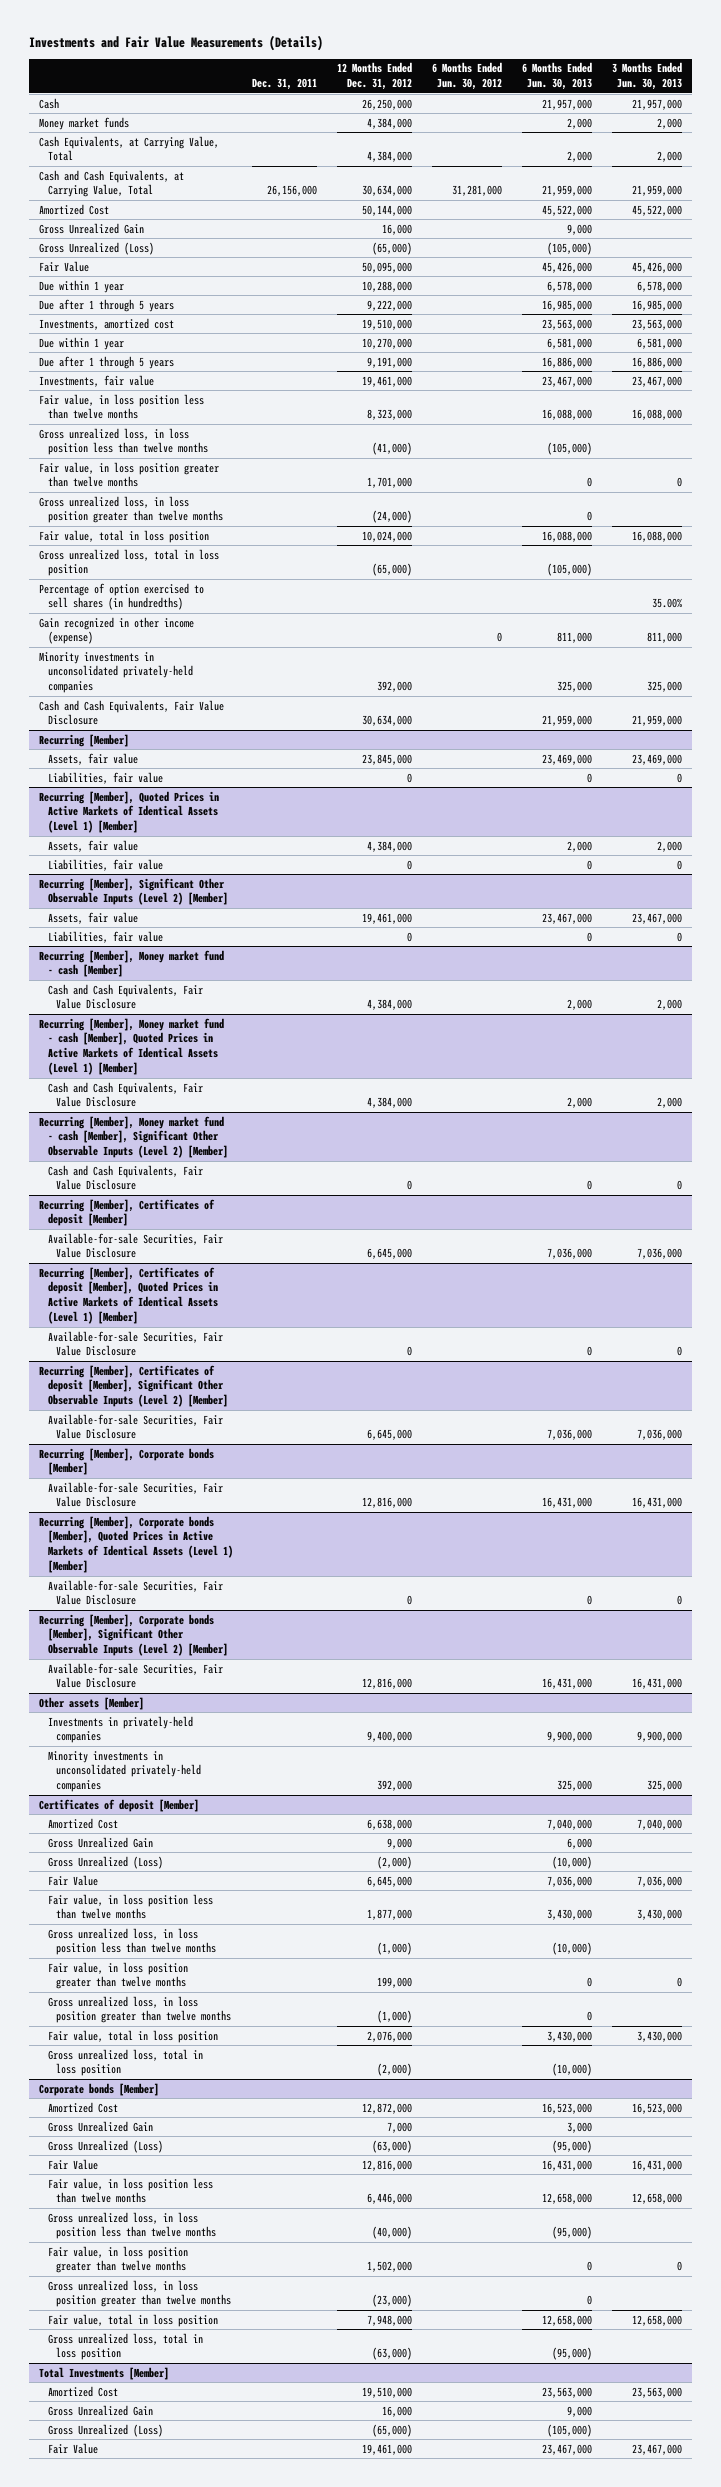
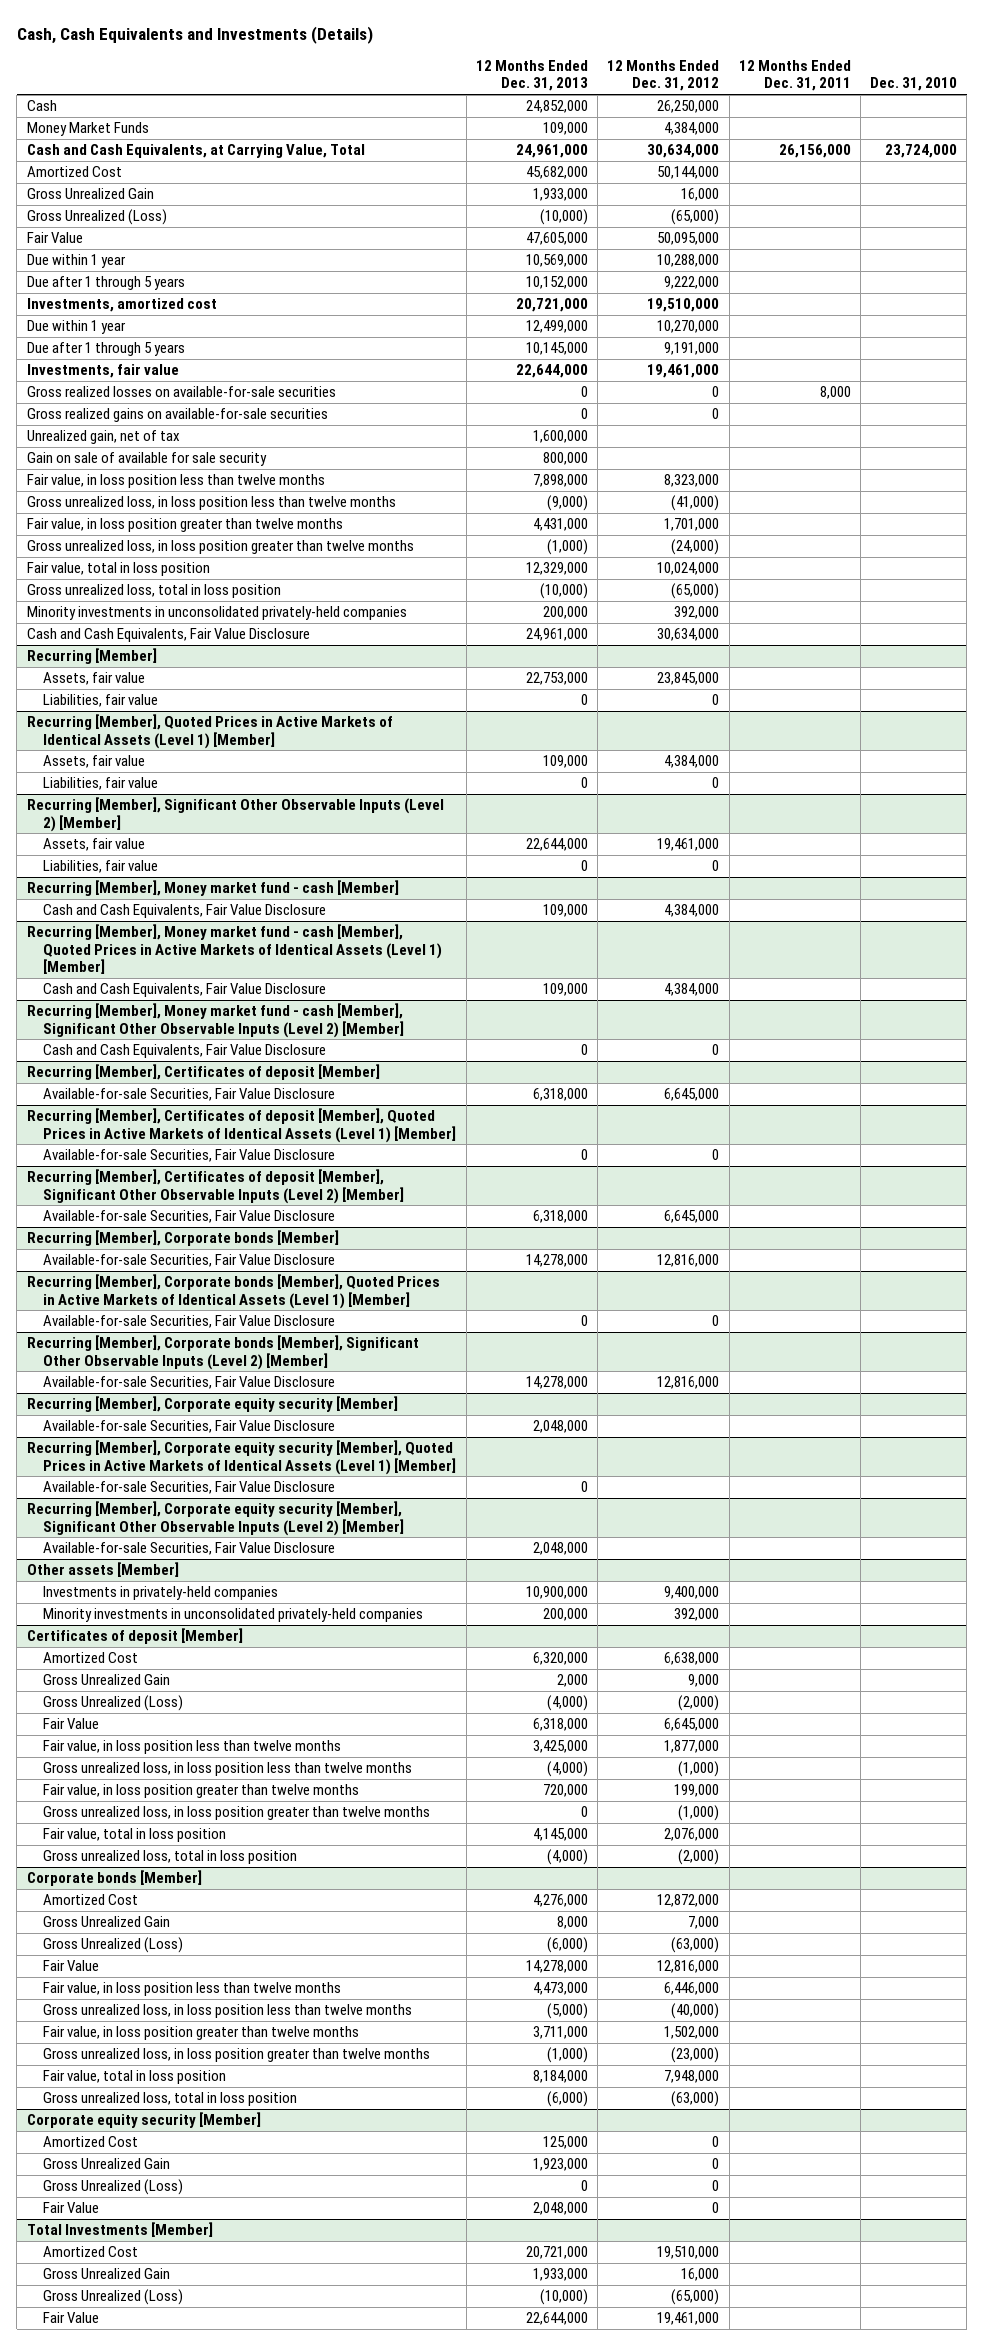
[29,35,324,52] Investments and Fair Value Measurements (Details) -> [16,26,373,45] Cash, Cash Equivalents and Investments (Details)
[252,78,318,91] Dec. 31, 2011 -> none
[432,62,503,91] 6 Months Ended Jun. 30, 2012 -> none
[521,62,592,91] 6 Months Ended Jun. 30, 2013 -> none
[611,62,682,91] 3 Months Ended Jun. 30, 2013 -> none
none -> [475,60,588,92] 12 Months Ended Dec. 31, 2013
none -> [738,60,851,92] 12 Months Ended Dec. 31, 2011
none -> [870,77,958,92] Dec. 31, 2010
[38,135,219,162] Cash Equivalents, at Carrying Value, Total -> none
[38,116,129,130] Money market funds -> [26,122,149,137] Money Market Funds
none -> [26,386,336,398] Gross realized losses on available-for-sale securities
none -> [26,408,328,423] Gross realized gains on available-for-sale securities
none -> [26,430,180,445] Unrealized gain, net of tax
none -> [26,452,267,467] Gain on sale of available for sale security
[38,582,204,611] Percentage of option exercised to sell shares (in hundredths) -> none
[38,616,194,645] Gain recognized in other income (expense) -> none
none -> [26,1396,398,1413] Recurring [Member], Corporate equity security [Member]
none -> [43,1420,336,1434] Available-for-sale Securities, Fair Value Disclosure
none -> [26,1440,457,1475] Recurring [Member], Corporate equity security [Member], Quoted Prices in Active Markets of Identical Assets (Level 1) [Member]
none -> [43,1481,336,1495] Available-for-sale Securities, Fair Value Disclosure
none -> [26,1501,405,1536] Recurring [Member], Corporate equity security [Member], Significant Other Observable Inputs (Level 2) [Member]
none -> [43,1542,336,1556] Available-for-sale Securities, Fair Value Disclosure
none -> [26,2112,261,2129] Corporate equity security [Member]
none -> [43,2136,139,2148] Amortized Cost
none -> [43,2158,171,2170] Gross Unrealized Gain
none -> [43,2179,184,2196] Gross Unrealized (Loss)
none -> [43,2202,100,2214] Fair Value

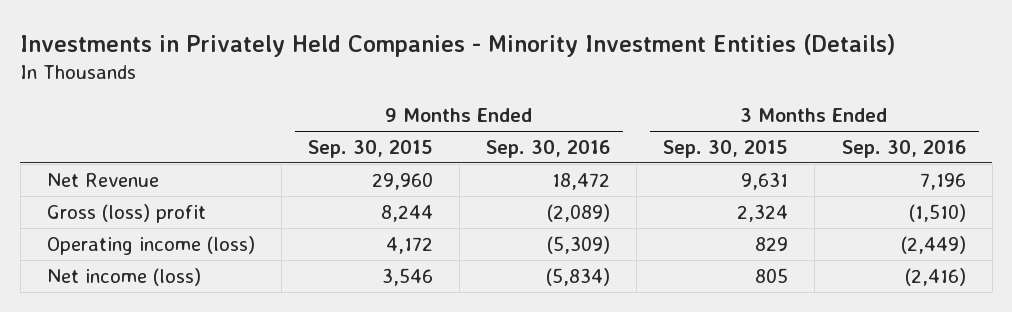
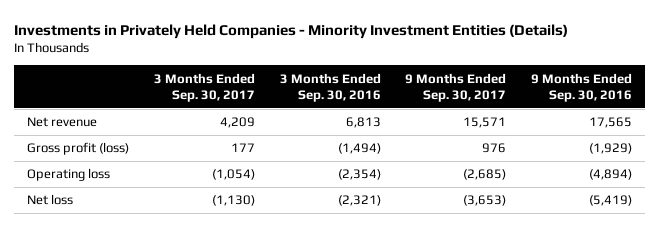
[308,139,434,158] Sep. 30, 2015 -> none
[663,139,789,158] Sep. 30, 2015 -> none
none -> [153,72,255,102] 3 Months Ended Sep. 30, 2017
none -> [405,72,507,102] 9 Months Ended Sep. 30, 2017
[46,172,159,187] Net Revenue -> [26,117,97,128] Net revenue
[552,172,611,190] 18,472 -> [589,117,633,129] 17,565
[919,172,966,190] 7,196 -> [345,117,381,129] 6,813
[46,203,206,223] Gross (loss) profit -> [26,142,129,156] Gross profit (loss)
[547,203,611,222] (2,089) -> [589,143,633,155] (1,929)
[908,203,966,222] (1,510) -> [337,143,381,155] (1,494)
[46,235,255,255] Operating income (loss) -> [26,168,110,182] Operating loss
[547,235,611,254] (5,309) -> [589,169,633,181] (4,894)
[900,235,966,254] (2,449) -> [337,169,381,181] (2,354)
[46,267,201,286] Net income (loss) -> [26,194,73,206] Net loss
[546,267,611,286] (5,834) -> [589,195,633,207] (5,419)
[904,267,966,286] (2,416) -> [337,195,381,207] (2,321)

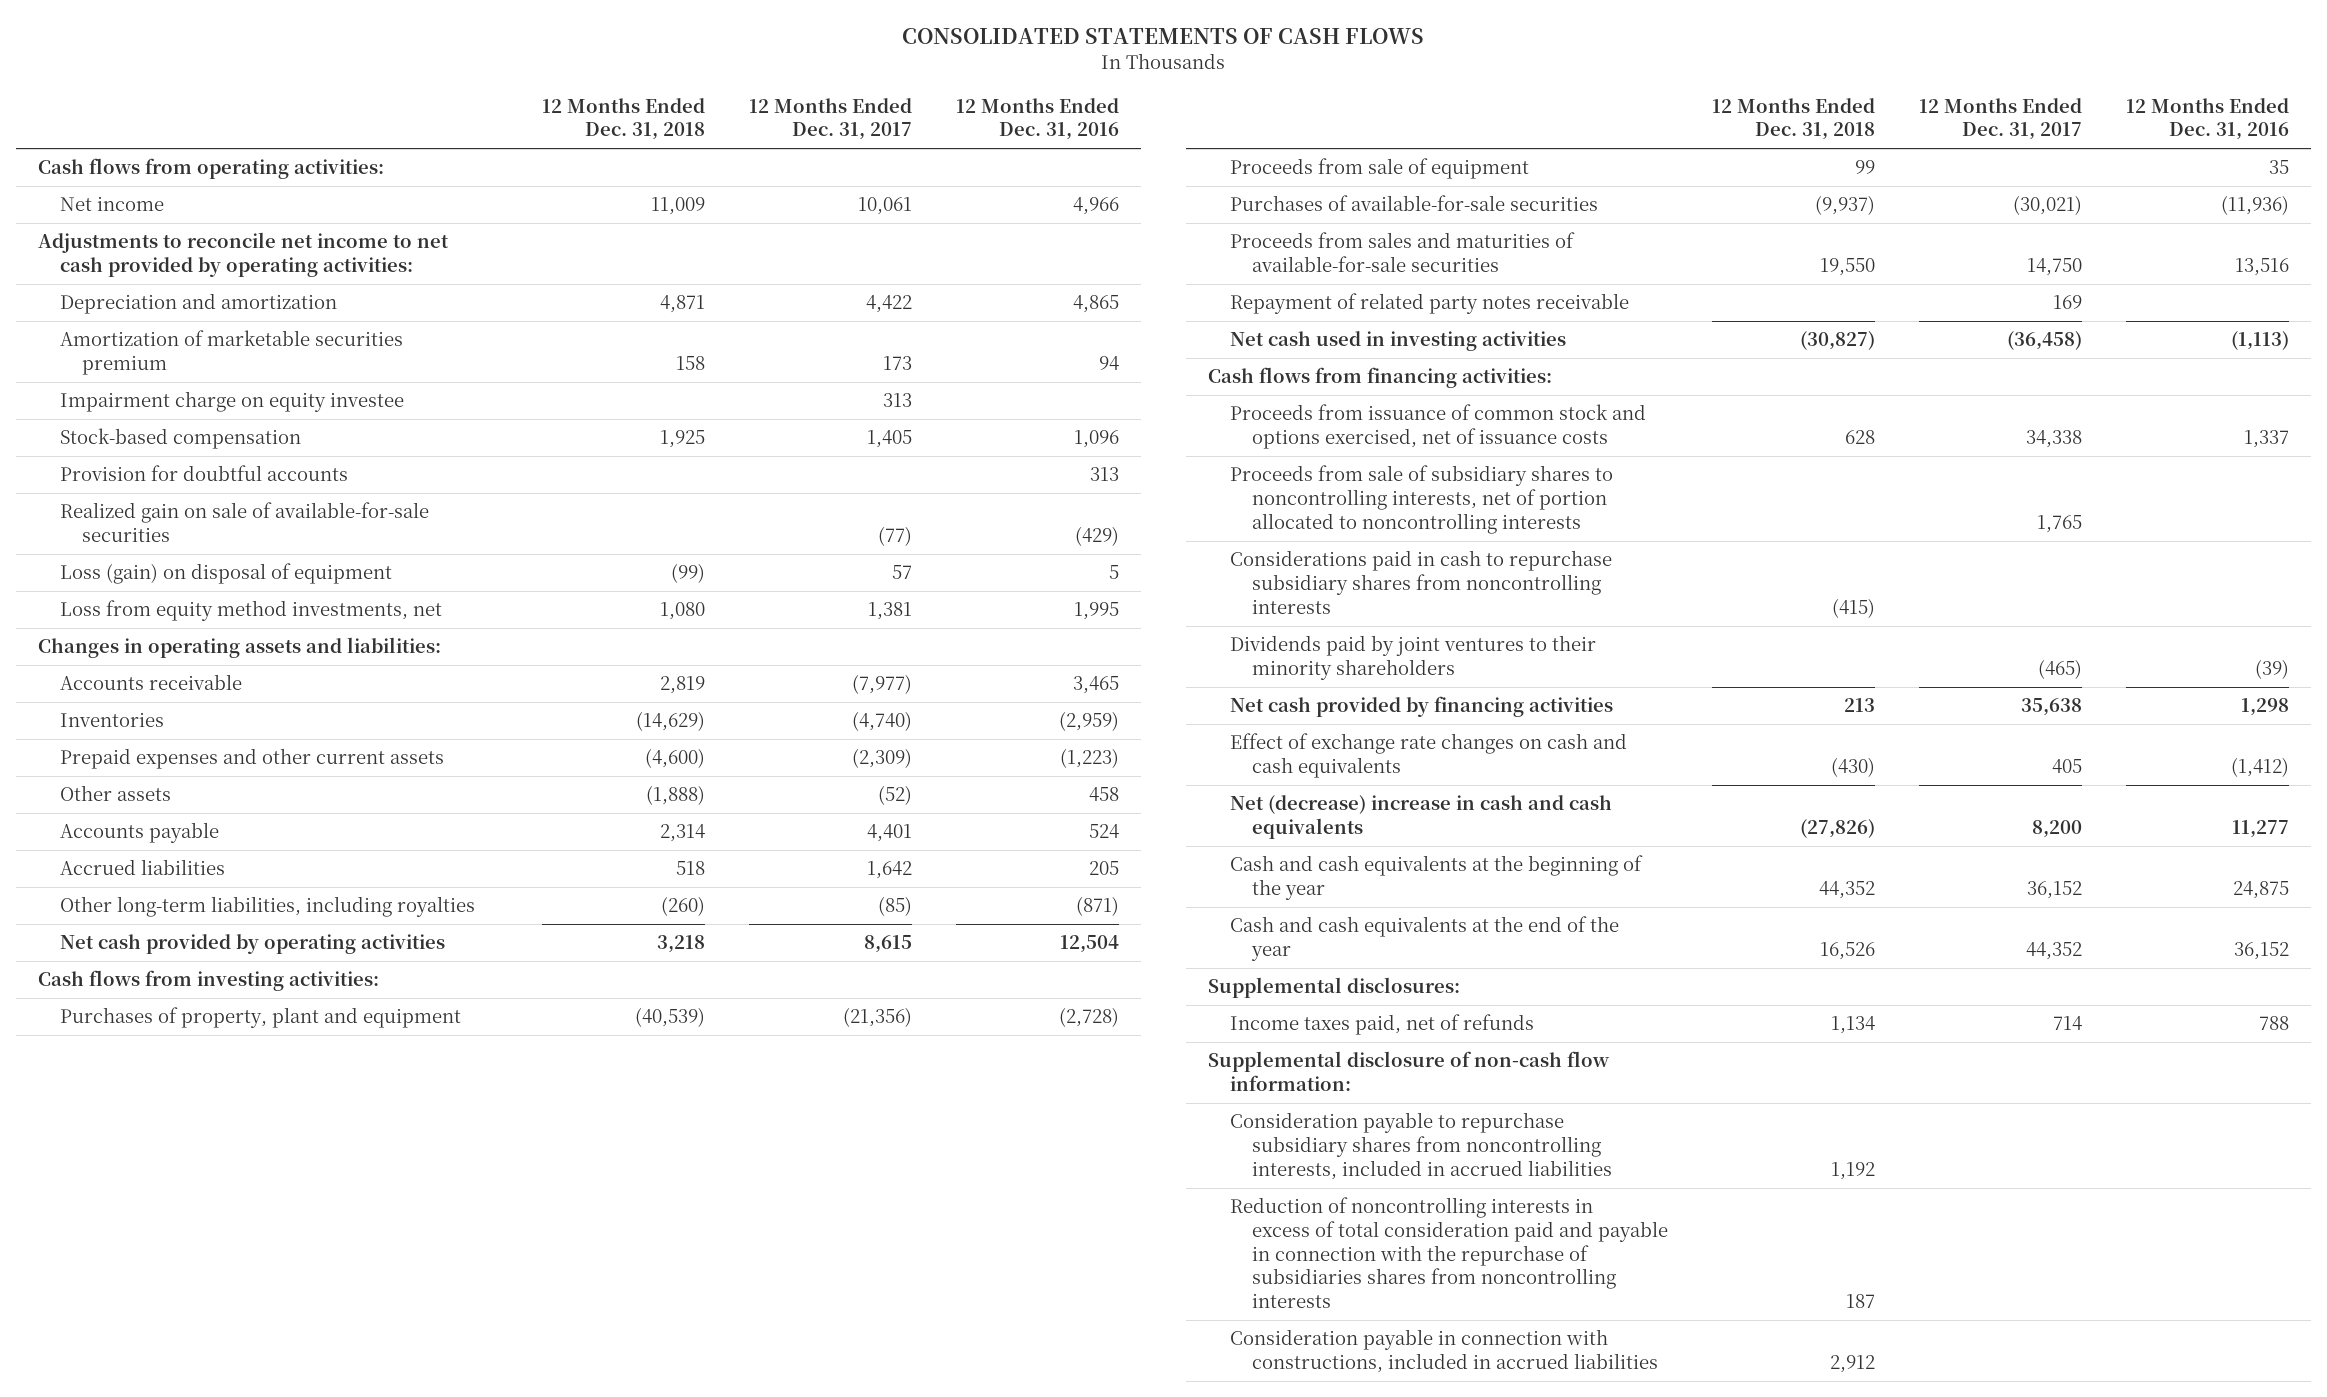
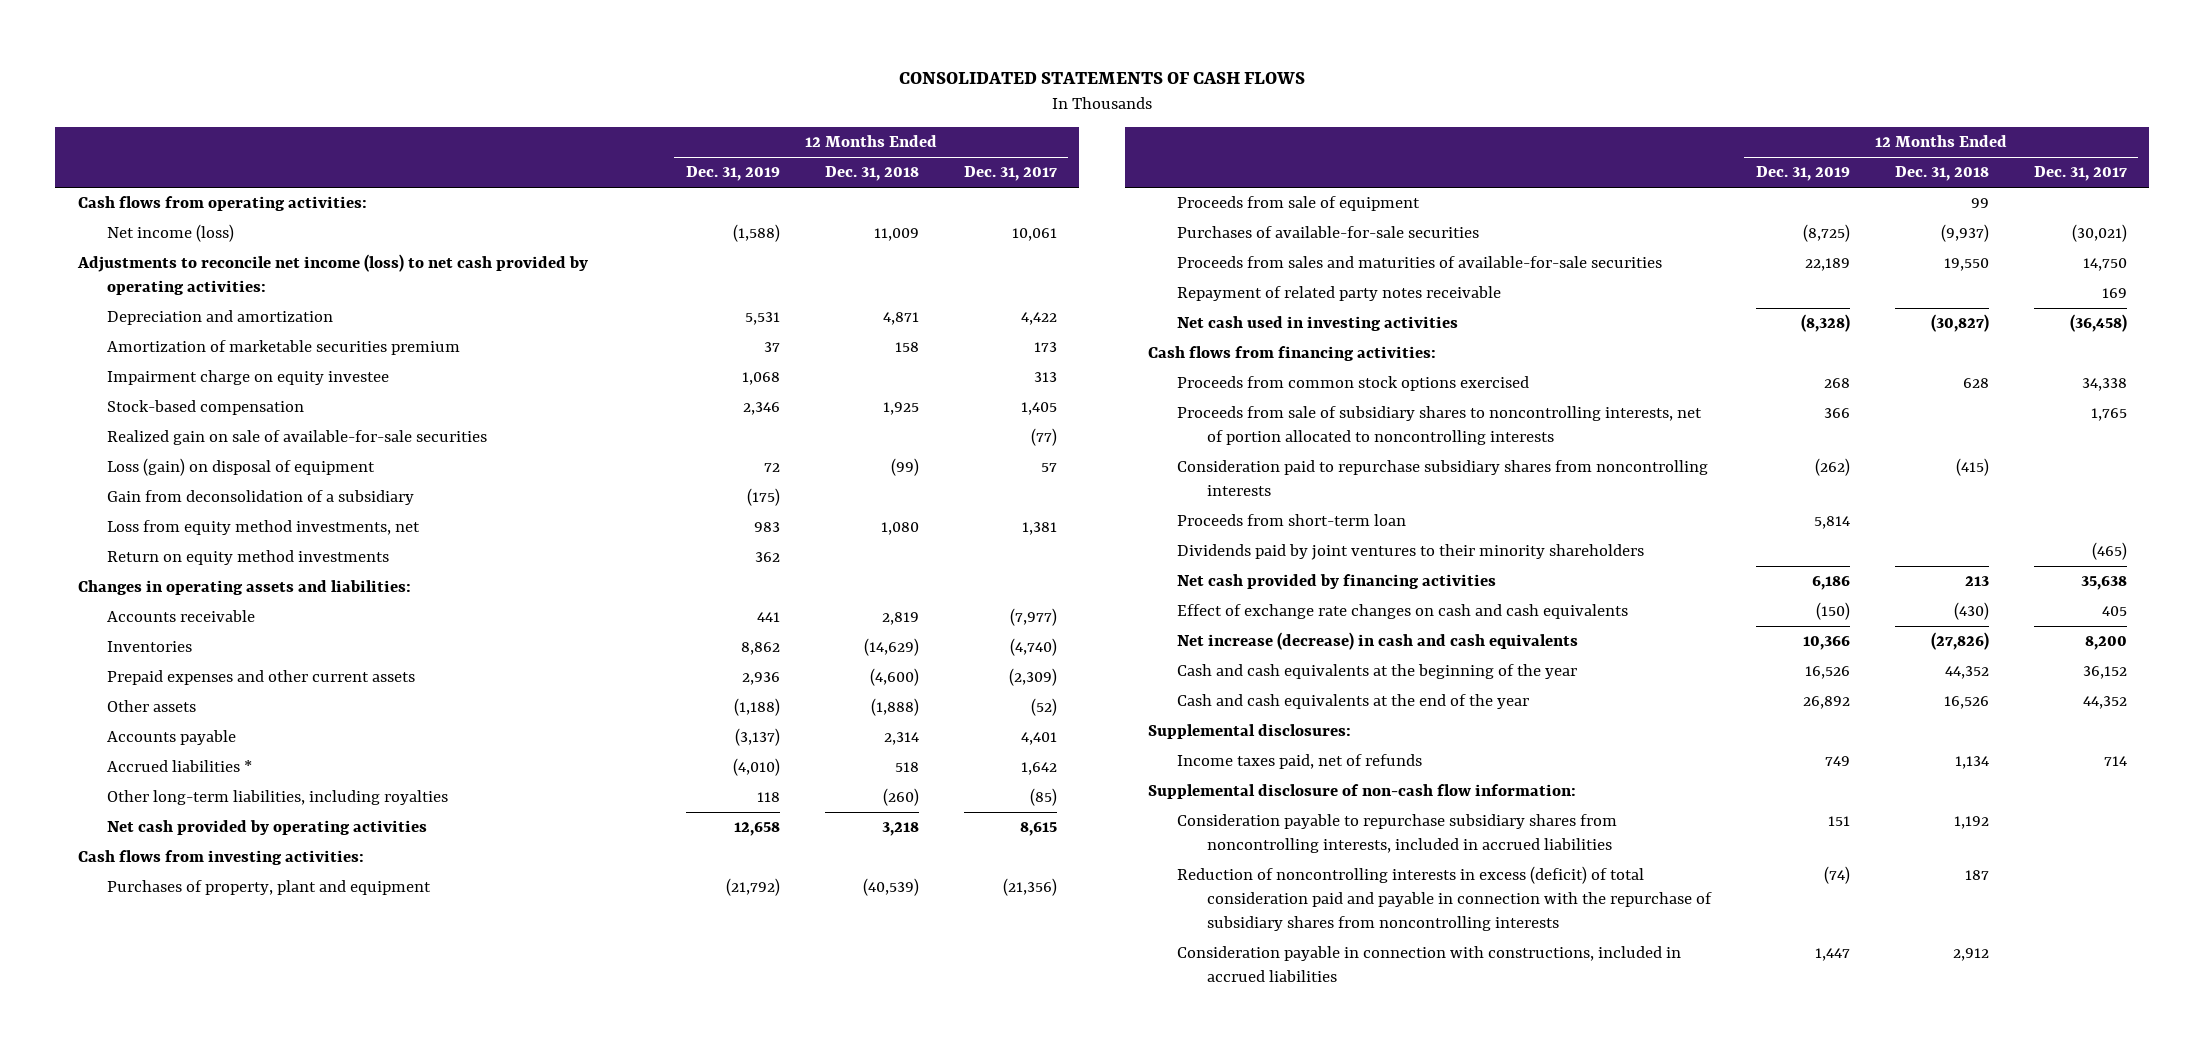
[955,97,1119,141] 12 Months Ended Dec. 31, 2016 -> none
none -> [685,166,780,182] Dec. 31, 2019
[59,196,164,212] Net income -> [107,224,235,243] Net income (loss)
[37,232,449,277] Adjustments to reconcile net income to net cash provided by operating activities: -> [76,254,588,296] Adjustments to reconcile net income (loss) to net cash provided by operating activities:
[59,465,348,482] Provision for doubtful accounts -> none
none -> [107,490,415,506] Gain from deconsolidation of a subsidiary
none -> [107,550,390,566] Return on equity method investments
[59,859,225,876] Accrued liabilities -> [107,760,253,773] Accrued liabilities *
[1230,404,1647,449] Proceeds from issuance of common stock and options exercised, net of issuance costs -> [1177,376,1530,392] Proceeds from common stock options exercised
[1230,550,1613,614] Considerations paid in cash to repurchase subsidiary shares from noncontrolling interests -> [1177,460,1709,497] Consideration paid to repurchase subsidiary shares from noncontrolling interests
none -> [1177,514,1407,527] Proceeds from short-term loan
[1230,795,1613,839] Net (decrease) increase in cash and cash equivalents -> [1177,632,1579,651] Net increase (decrease) in cash and cash equivalents
[1230,1197,1669,1308] Reduction of noncontrolling interests in excess of total consideration paid and payable in connection with the repurchase of subsidiaries shares from noncontrolling interests -> [1177,866,1712,931] Reduction of noncontrolling interests in excess (deficit) of total consideration paid and payable in connection with the repurchase of subsidiary shares from noncontrolling interests

